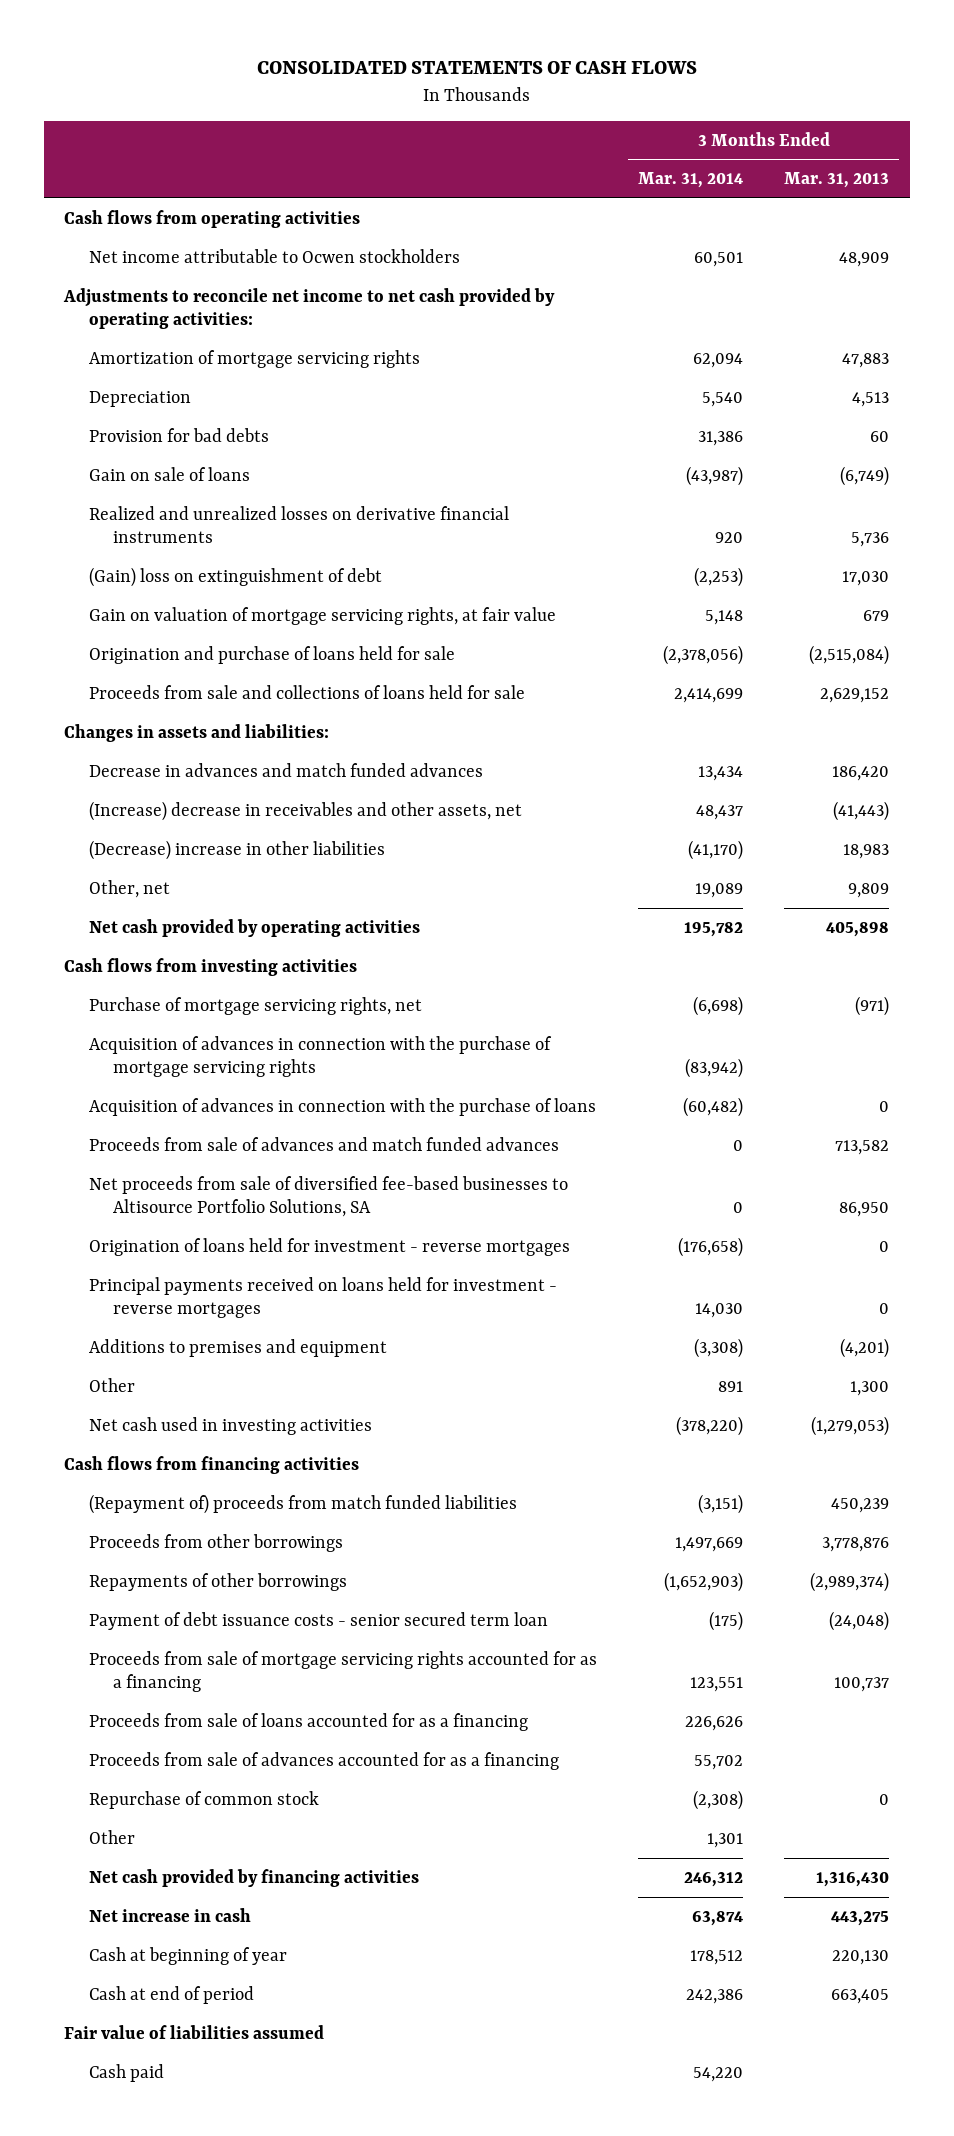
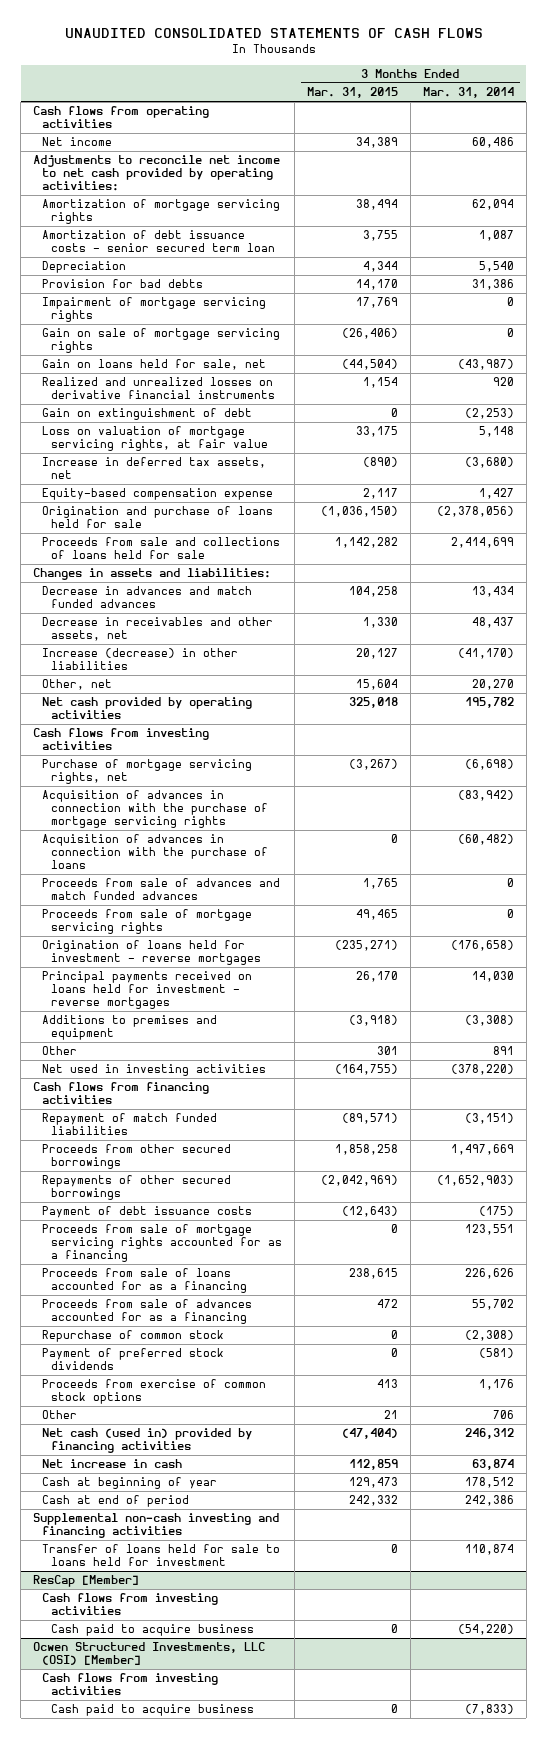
[256,61,697,75] CONSOLIDATED STATEMENTS OF CASH FLOWS -> [64,28,483,39] UNAUDITED CONSOLIDATED STATEMENTS OF CASH FLOWS
[784,172,890,189] Mar. 31, 2013 -> none
none -> [306,87,398,99] Mar. 31, 2015
[88,248,460,263] Net income attributable to Ocwen stockholders -> none
none -> [42,137,113,147] Net income
none -> [42,230,276,253] Amortization of debt issuance costs - senior secured term loan
none -> [42,297,267,323] Impairment of mortgage servicing rights
none -> [42,328,281,354] Gain on sale of mortgage servicing rights
[88,466,250,481] Gain on sale of loans -> [42,359,267,371] Gain on loans held for sale, net
[88,566,382,587] (Gain) loss on extinguishment of debt -> [42,408,253,421] Gain on extinguishment of debt
[88,606,556,625] Gain on valuation of mortgage servicing rights, at fair value -> [42,426,269,452] Loss on valuation of mortgage servicing rights, at fair value
none -> [42,457,267,480] Increase in deferred tax assets, net
none -> [42,488,274,501] Equity-based compensation expense
[88,800,522,821] (Increase) decrease in receivables and other assets, net -> [42,617,274,642] Decrease in receivables and other assets, net
[88,839,385,860] (Decrease) increase in other liabilities -> [42,648,239,671] Increase (decrease) in other liabilities
[694,882,743,898] 19,089 -> [471,679,514,691] 20,270
[88,1175,568,1218] Net proceeds from sale of diversified fee-based businesses to Altisource Portfolio Solutions, SA -> none
none -> [42,909,253,935] Proceeds from sale of mortgage servicing rights
[88,1416,372,1435] Net cash used in investing activities -> [42,1064,267,1077] Net used in investing activities
[88,1493,517,1514] (Repayment of) proceeds from match funded liabilities -> [42,1113,218,1136] Repayment of match funded liabilities
[88,1533,343,1552] Proceeds from other borrowings -> [42,1144,232,1170] Proceeds from other secured borrowings
[88,1572,347,1591] Repayments of other borrowings -> [42,1175,232,1201] Repayments of other secured borrowings
[88,1611,548,1630] Payment of debt issuance costs - senior secured term loan -> [42,1206,253,1219] Payment of debt issuance costs
none -> [42,1348,225,1371] Payment of preferred stock dividends
none -> [42,1379,267,1405] Proceeds from exercise of common stock options
[706,1832,743,1848] 1,301 -> [492,1410,514,1420] 706
[88,1868,419,1887] Net cash provided by financing activities -> [42,1428,253,1454] Net cash (used in) provided by financing activities
[64,2024,325,2039] Fair value of liabilities assumed -> none
[88,2063,164,2082] Cash paid -> none
none -> [33,1513,280,1539] Supplemental non-cash investing and financing activities
none -> [42,1544,281,1567] Transfer of loans held for sale to loans held for investment
none -> [33,1575,140,1588] ResCap [Member]
none -> [42,1593,219,1616] Cash flows from investing activities
none -> [51,1624,255,1637] Cash paid to acquire business
none -> [33,1642,266,1666] Ocwen Structured Investments, LLC (OSI) [Member]
none -> [42,1673,219,1696] Cash flows from investing activities
none -> [51,1704,255,1717] Cash paid to acquire business

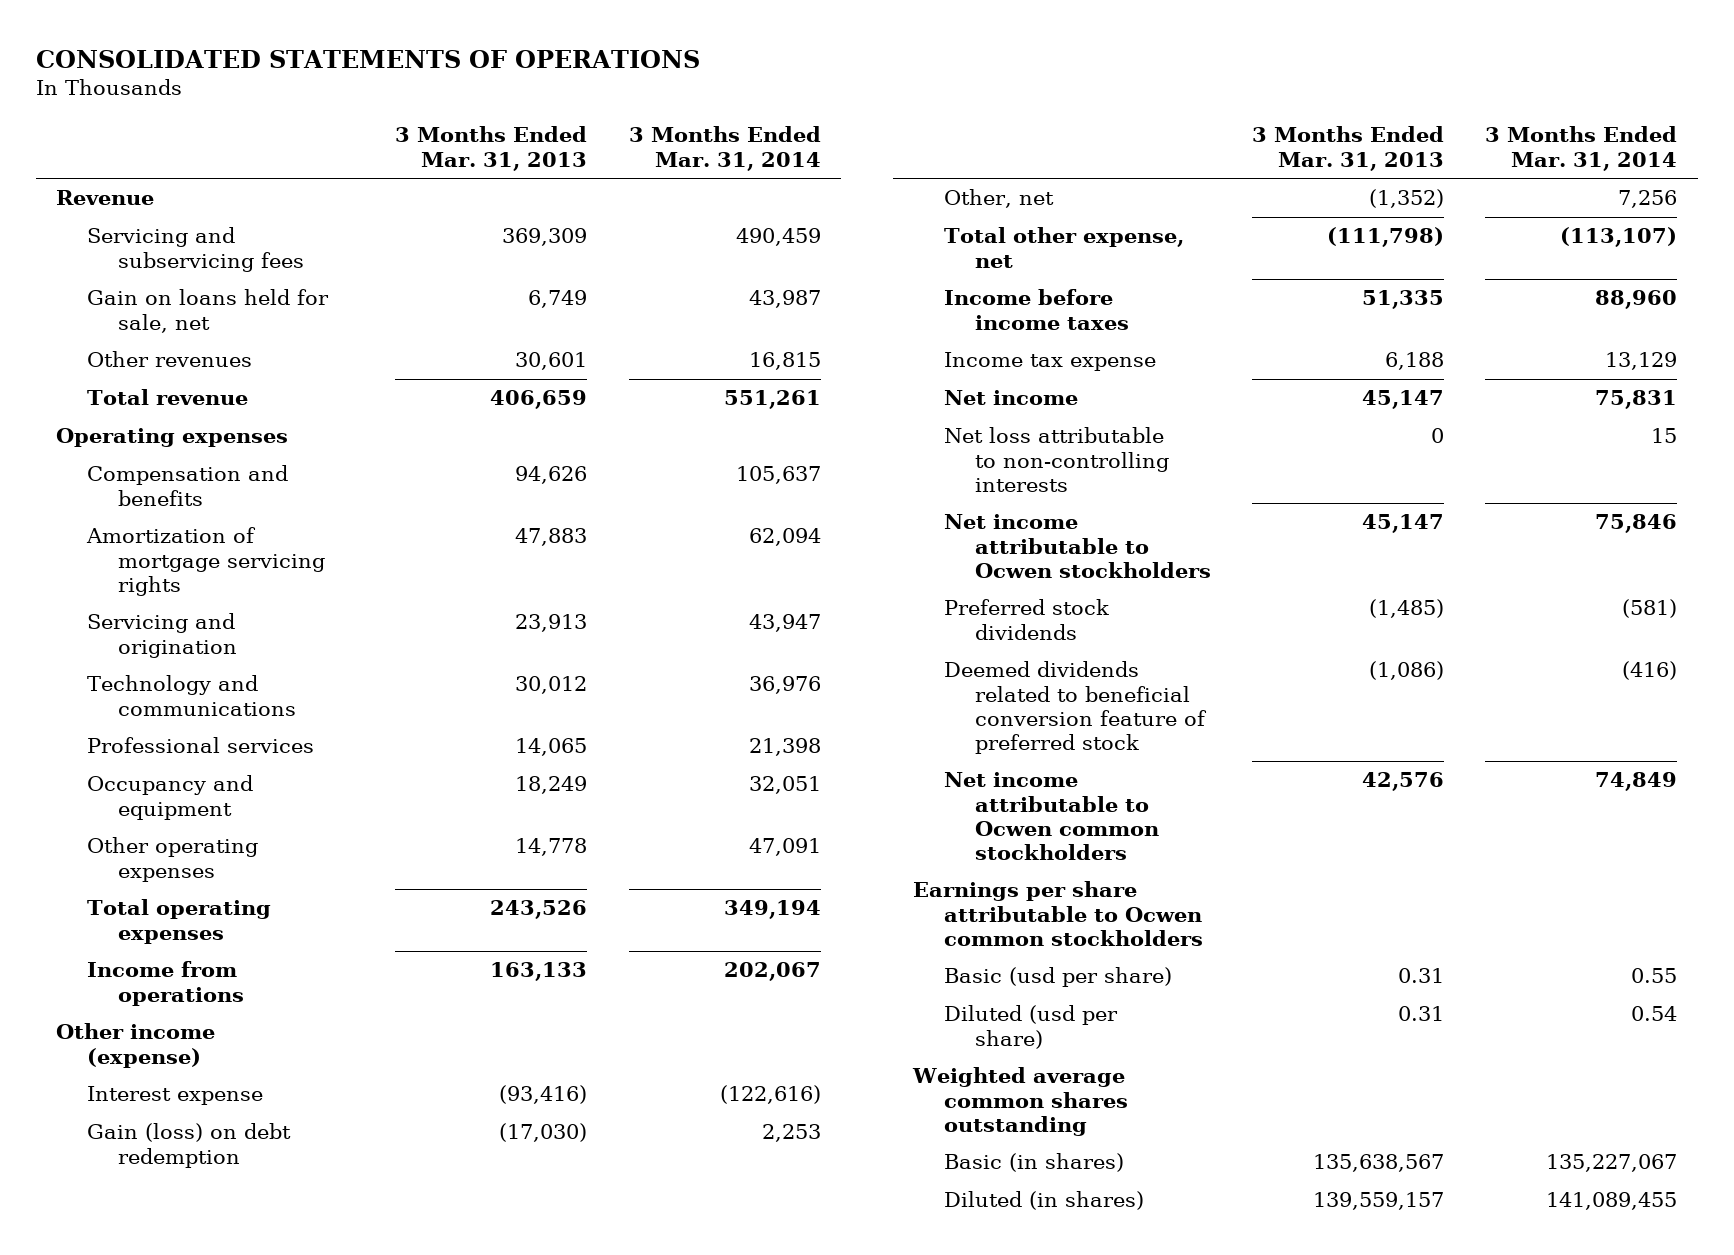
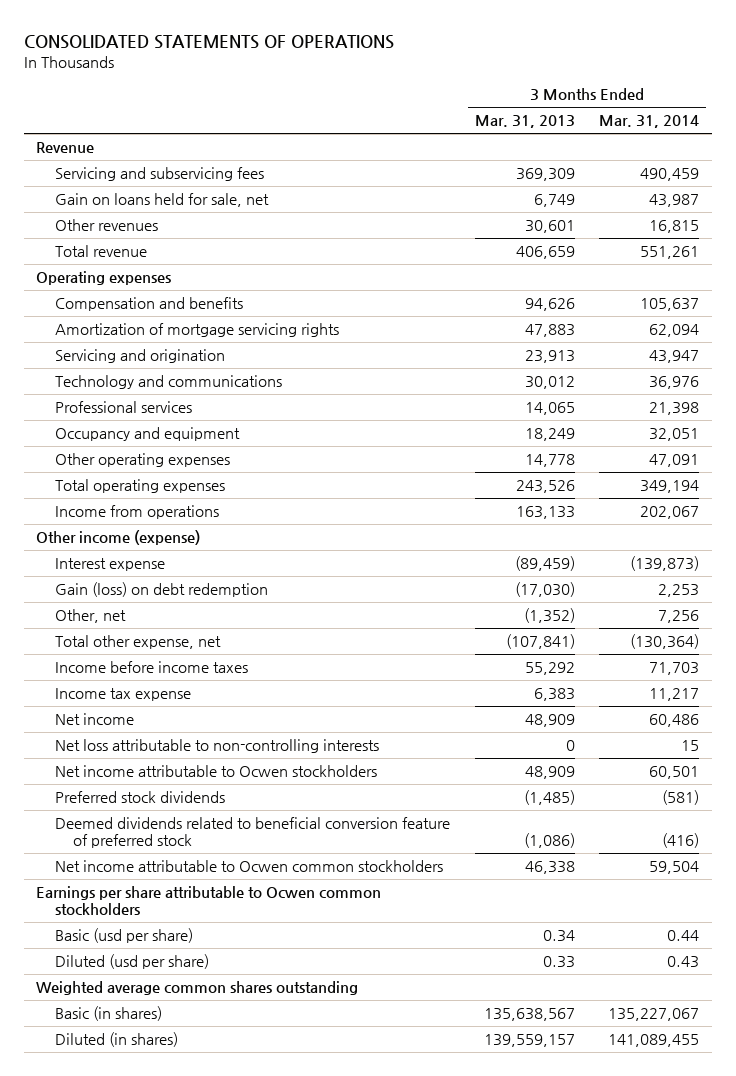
[499,1085,588,1105] (93,416) -> [514,556,575,572] (89,459)
[719,1085,821,1105] (122,616) -> [630,556,700,572] (139,873)
[1327,227,1445,248] (111,798) -> [505,634,575,650] (107,841)
[1560,227,1678,248] (113,107) -> [630,634,700,650] (130,364)
[1362,290,1445,310] 51,335 -> [524,662,575,676] 55,292
[1595,290,1678,310] 88,960 -> [649,662,700,676] 71,703
[1385,352,1445,371] 6,188 -> [533,688,575,702] 6,383
[1605,352,1678,371] 13,129 -> [649,688,700,702] 11,217
[1362,390,1445,410] 45,147 -> [524,714,575,728] 48,909
[1595,390,1678,410] 75,831 -> [649,714,700,728] 60,486
[1362,514,1445,534] 45,147 -> [524,766,575,780] 48,909
[1595,514,1678,534] 75,846 -> [649,766,700,780] 60,501
[1362,772,1445,792] 42,576 -> [524,861,575,875] 46,338
[1595,772,1678,792] 74,849 -> [649,861,700,875] 59,504
[1398,968,1445,984] 0.31 -> [542,930,575,943] 0.34
[1631,968,1678,984] 0.55 -> [667,930,700,942] 0.44
[1398,1006,1445,1022] 0.31 -> [542,956,575,969] 0.33
[1631,1006,1678,1022] 0.54 -> [667,956,700,969] 0.43

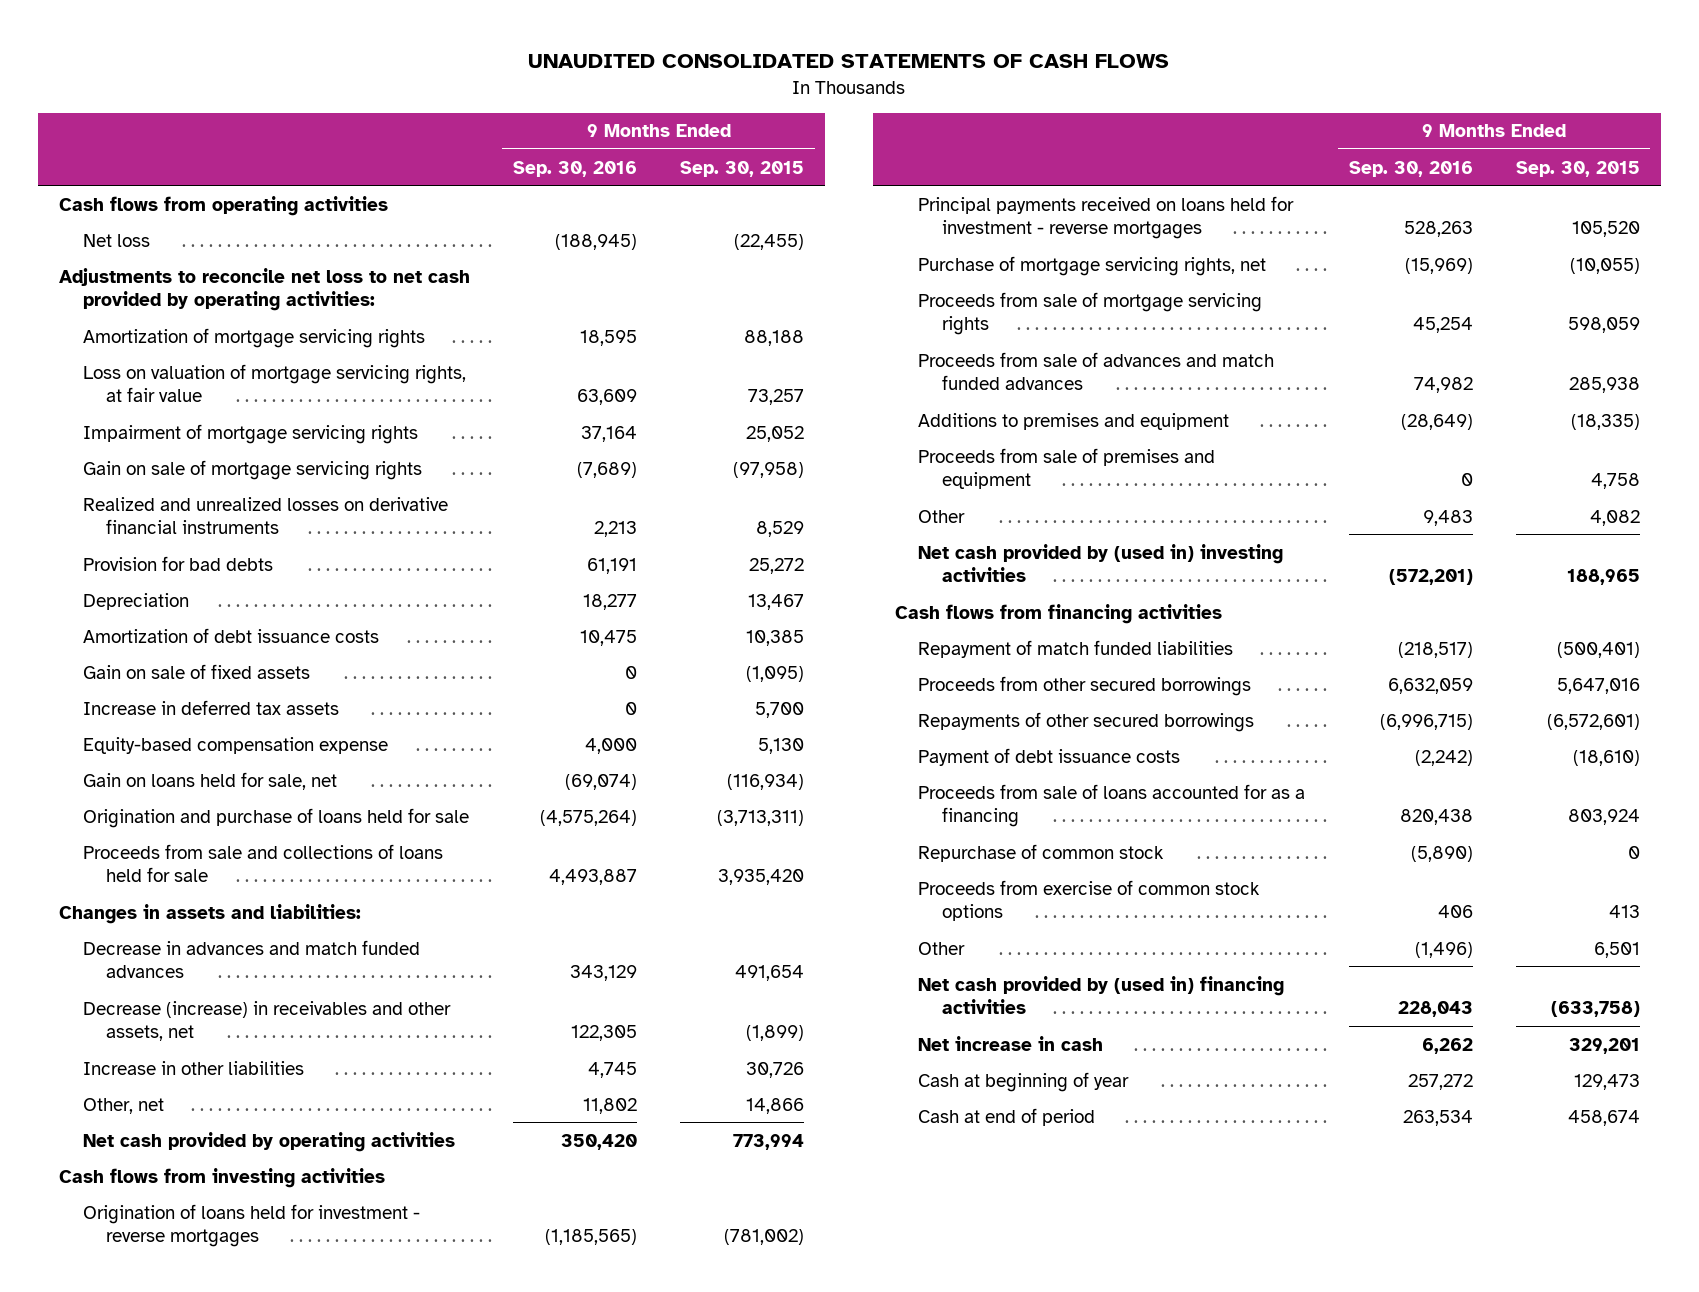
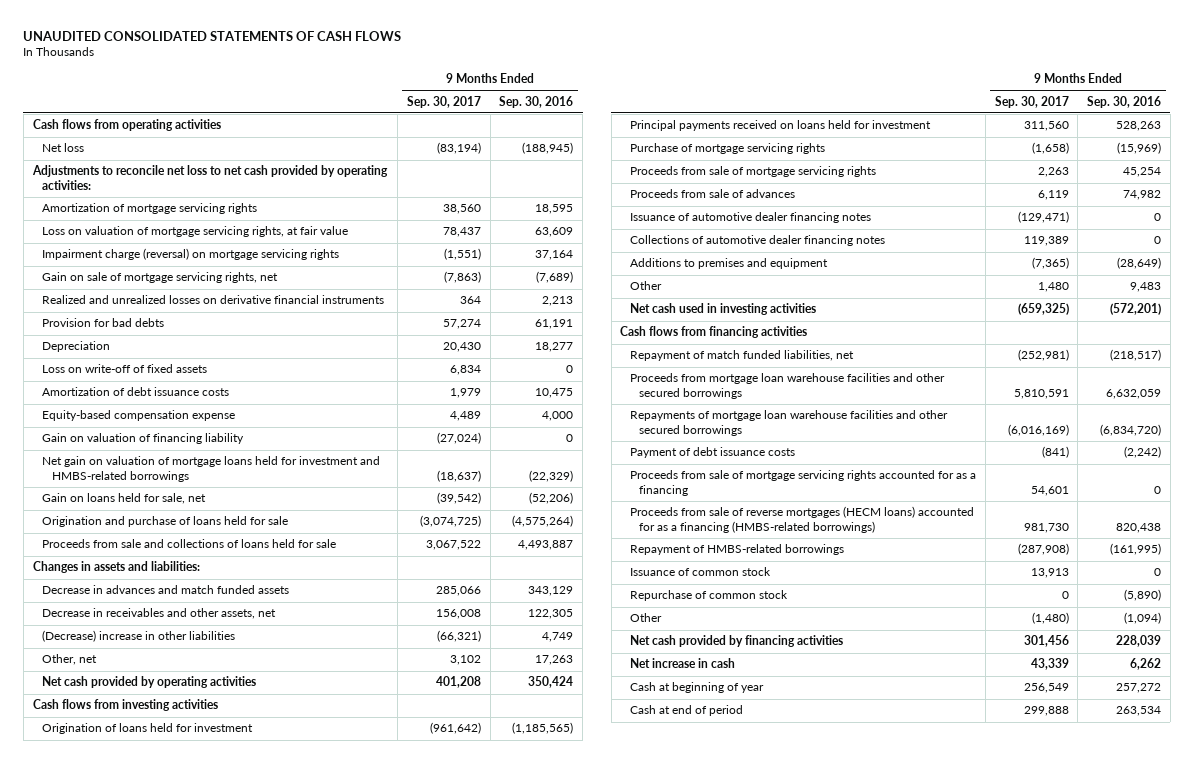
[679,160,804,177] Sep. 30, 2015 -> none
none -> [406,95,481,108] Sep. 30, 2017
[82,423,418,444] Impairment of mortgage servicing rights -> [42,248,340,261] Impairment charge (reversal) on mortgage servicing rights
[82,459,422,480] Gain on sale of mortgage servicing rights -> [42,272,279,284] Gain on sale of mortgage servicing rights, net
none -> [42,364,208,374] Loss on write-off of fixed assets
[82,663,310,679] Gain on sale of fixed assets -> none
[82,699,339,715] Increase in deferred tax assets -> none
none -> [42,433,245,445] Gain on valuation of financing liability
none -> [42,456,381,482] Net gain on valuation of mortgage loans held for investment and HMBS-related borrowings
[565,773,638,790] (69,074) -> [529,492,574,505] (52,206)
[82,939,420,979] Decrease in advances and match funded advances -> [42,585,290,595] Decrease in advances and match funded assets
[82,1000,451,1042] Decrease (increase) in receivables and other assets, net -> [42,608,277,620] Decrease in receivables and other assets, net
[82,1060,304,1075] Increase in other liabilities -> [42,630,236,643] (Decrease) increase in other liabilities
[588,1061,638,1078] 4,745 -> [542,632,574,643] 4,749
[583,1097,638,1114] 11,802 -> [535,655,574,666] 17,263
[561,1133,638,1150] 350,420 -> [528,676,574,689] 350,424
[82,1203,420,1248] Origination of loans held for investment - reverse mortgages -> [42,723,254,735] Origination of loans held for investment
[918,195,1295,240] Principal payments received on loans held for investment - reverse mortgages -> [629,120,931,132] Principal payments received on loans held for investment
[918,255,1267,276] Purchase of mortgage servicing rights, net -> [629,143,825,155] Purchase of mortgage servicing rights
[918,351,1275,391] Proceeds from sale of advances and match funded advances -> [629,189,795,199] Proceeds from sale of advances
none -> [629,212,871,224] Issuance of automotive dealer financing notes
none -> [629,235,885,247] Collections of automotive dealer financing notes
[918,447,1216,490] Proceeds from sale of premises and equipment -> none
[918,543,1284,583] Net cash provided by (used in) investing activities -> [629,303,816,316] Net cash used in investing activities
[918,639,1234,658] Repayment of match funded liabilities -> [629,350,854,362] Repayment of match funded liabilities, net
[918,675,1252,696] Proceeds from other secured borrowings -> [629,373,945,399] Proceeds from mortgage loan warehouse facilities and other secured borrowings
[918,711,1255,732] Repayments of other secured borrowings -> [629,410,948,436] Repayments of mortgage loan warehouse facilities and other secured borrowings
[1379,713,1473,730] (6,996,715) -> [1100,423,1162,436] (6,834,720)
none -> [629,470,976,496] Proceeds from sale of mortgage servicing rights accounted for as a financing
[918,783,1306,828] Proceeds from sale of loans accounted for as a financing -> [629,506,974,533] Proceeds from sale of reverse mortgages (HECM loans) accounted for as a financing (HMBS-related borrowings)
none -> [629,544,844,556] Repayment of HMBS-related borrowings
none -> [629,567,771,577] Issuance of common stock
[918,879,1261,922] Proceeds from exercise of common stock options -> none
[1414,941,1473,958] (1,496) -> [1124,612,1162,625] (1,094)
[918,975,1285,1015] Net cash provided by (used in) financing activities -> [629,635,843,648] Net cash provided by financing activities
[1397,1001,1473,1018] 228,043 -> [1116,635,1162,648] 228,039

